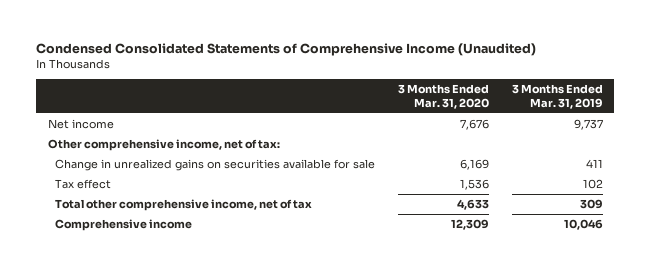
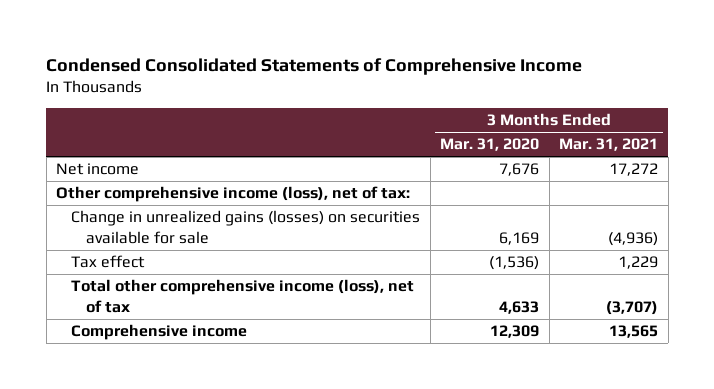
[36,43,537,57] Condensed Consolidated Statements of Comprehensive Income (Unaudited) -> [46,57,583,75] Condensed Consolidated Statements of Comprehensive Income
[511,84,603,109] 3 Months Ended Mar. 31, 2019 -> none
none -> [559,138,659,152] Mar. 31, 2021
[47,138,280,151] Other comprehensive income, net of tax: -> [56,186,411,203] Other comprehensive income (loss), net of tax:
[55,158,376,171] Change in unrealized gains on securities available for sale -> [71,210,421,244] Change in unrealized gains (losses) on securities available for sale
[460,178,490,190] 1,536 -> [489,256,540,271] (1,536)
[55,198,313,211] Total other comprehensive income, net of tax -> [71,279,415,313] Total other comprehensive income (loss), net of tax

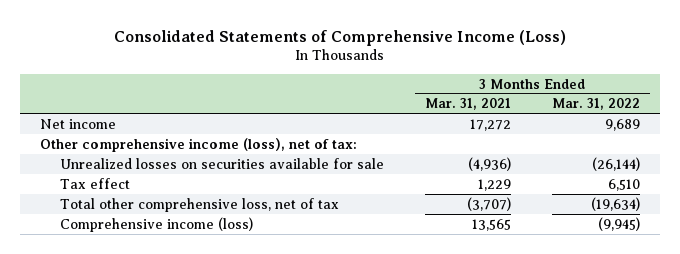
[46,57,583,75] Condensed Consolidated Statements of Comprehensive Income -> [113,29,566,46] Consolidated Statements of Comprehensive Income (Loss)
[440,138,540,152] Mar. 31, 2020 -> none
none -> [551,98,640,111] Mar. 31, 2022
[71,210,421,244] Change in unrealized gains (losses) on securities available for sale -> [60,157,385,169] Unrealized losses on securities available for sale
[71,279,415,313] Total other comprehensive income (loss), net of tax -> [60,197,340,212] Total other comprehensive loss, net of tax
[71,324,248,341] Comprehensive income -> [60,216,254,232] Comprehensive income (loss)

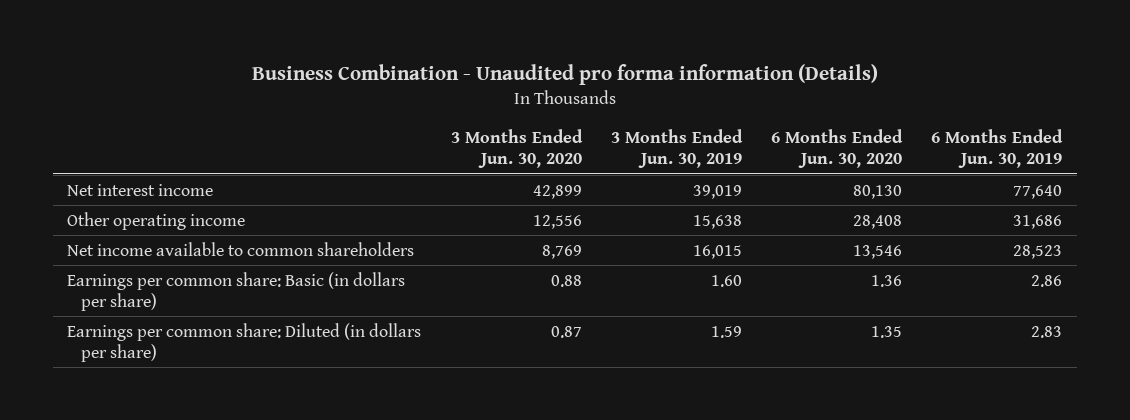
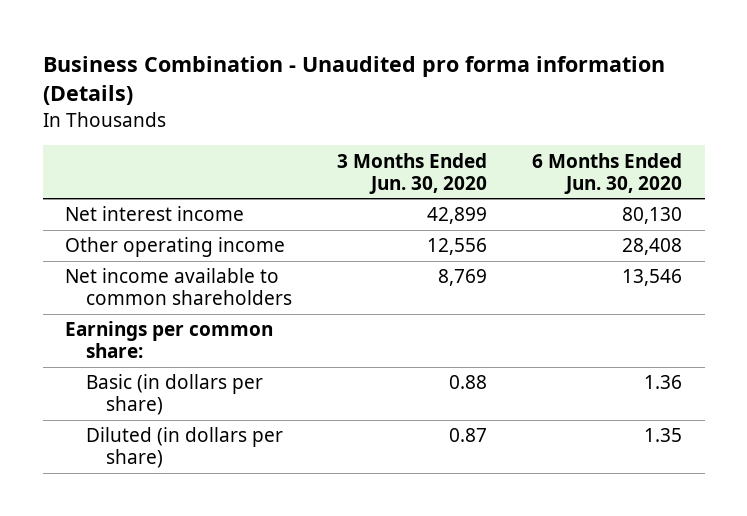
[610,129,743,169] 3 Months Ended Jun. 30, 2019 -> none
[931,129,1064,169] 6 Months Ended Jun. 30, 2019 -> none
none -> [65,321,274,359] Earnings per common share:
[67,271,406,311] Earnings per common share: Basic (in dollars per share) -> [85,374,263,416] Basic (in dollars per share)
[67,322,422,362] Earnings per common share: Diluted (in dollars per share) -> [85,427,283,469] Diluted (in dollars per share)

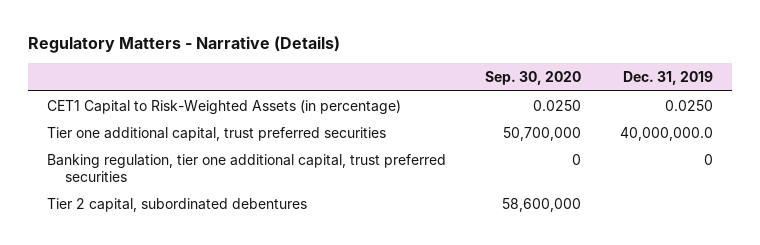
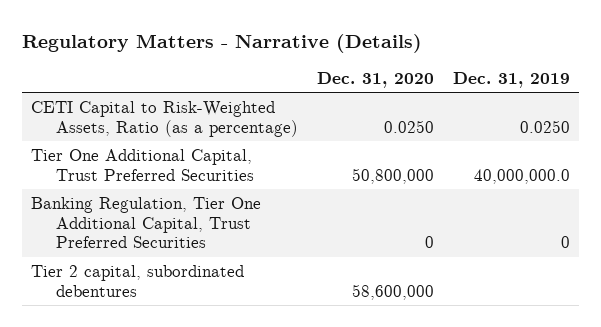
[484,70,581,85] Sep. 30, 2020 -> none
none -> [316,71,434,88] Dec. 31, 2020
[47,99,402,114] CET1 Capital to Risk-Weighted Assets (in percentage) -> [31,100,299,137] CETI Capital to Risk-Weighted Assets, Ratio (as a percentage)
[47,126,387,141] Tier one additional capital, trust preferred securities -> [31,148,255,181] Tier One Additional Capital, Trust Preferred Securities
[47,153,447,182] Banking regulation, tier one additional capital, trust preferred securities -> [31,196,262,249] Banking Regulation, Tier One Additional Capital, Trust Preferred Securities

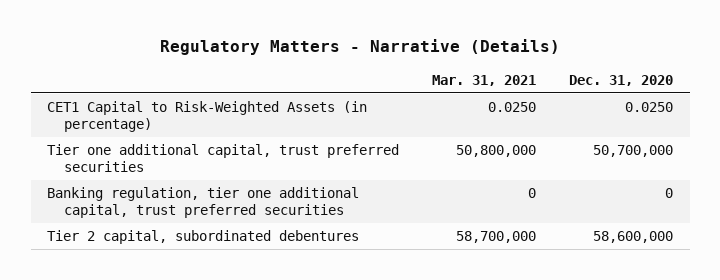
[452,71,570,88] Dec. 31, 2019 -> none
none -> [432,74,537,86] Mar. 31, 2021
[31,100,299,137] CETI Capital to Risk-Weighted Assets, Ratio (as a percentage) -> [47,101,368,132] CET1 Capital to Risk-Weighted Assets (in percentage)
[31,148,255,181] Tier One Additional Capital, Trust Preferred Securities -> [47,144,400,172] Tier one additional capital, trust preferred securities
[351,167,434,184] 50,800,000 -> [593,145,674,158] 50,700,000
[31,196,262,249] Banking Regulation, Tier One Additional Capital, Trust Preferred Securities -> [47,187,360,218] Banking regulation, tier one additional capital, trust preferred securities

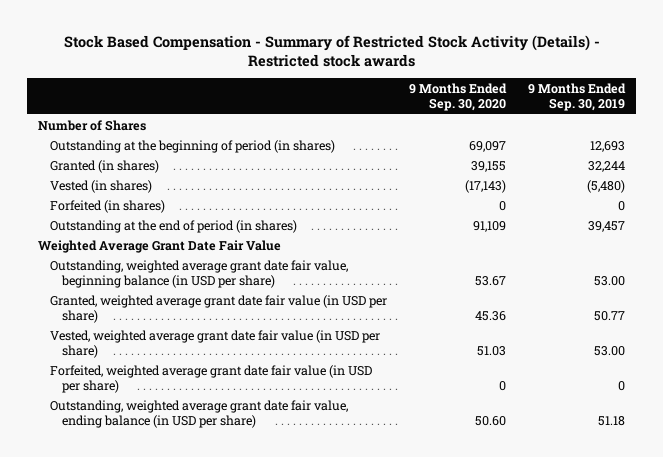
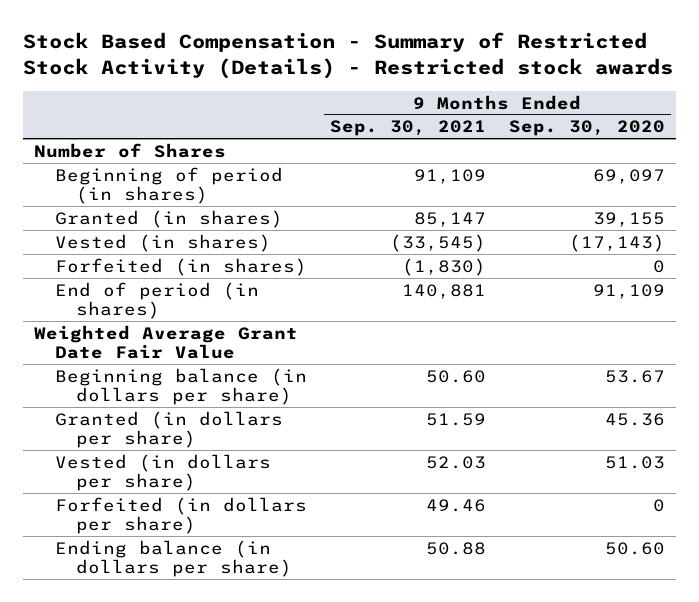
[528,83,627,112] 9 Months Ended Sep. 30, 2019 -> none
none -> [329,120,486,137] Sep. 30, 2021
[50,139,336,153] Outstanding at the beginning of period (in shares) -> [55,166,284,205] Beginning of period (in shares)
[50,219,298,233] Outstanding at the end of period (in shares) -> [55,281,260,320] End of period (in shares)
[50,259,349,288] Outstanding, weighted average grant date fair value, beginning balance (in USD per share) -> [55,367,308,406] Beginning balance (in dollars per share)
[50,294,388,323] Granted, weighted average grant date fair value (in USD per share) -> [55,410,284,449] Granted (in dollars per share)
[50,329,381,358] Vested, weighted average grant date fair value (in USD per share) -> [55,453,272,492] Vested (in dollars per share)
[50,364,373,393] Forfeited, weighted average grant date fair value (in USD per share) -> [55,496,308,535] Forfeited (in dollars per share)
[50,399,349,428] Outstanding, weighted average grant date fair value, ending balance (in USD per share) -> [55,539,293,578] Ending balance (in dollars per share)

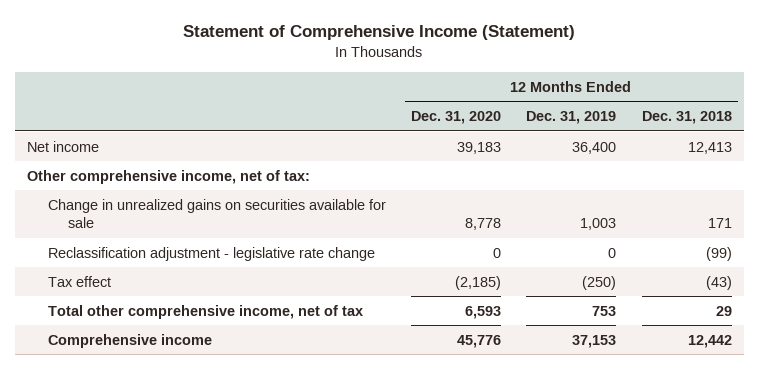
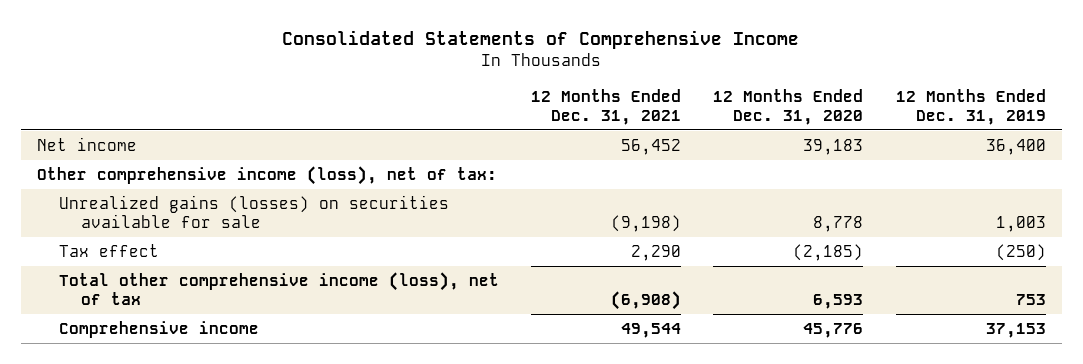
[183,25,576,41] Statement of Comprehensive Income (Statement) -> [282,30,800,50] Consolidated Statements of Comprehensive Income
[641,111,732,125] Dec. 31, 2018 -> none
none -> [531,88,682,125] 12 Months Ended Dec. 31, 2021
[47,246,375,261] Reclassification adjustment - legislative rate change -> none
[27,169,311,184] Other comprehensive income, net of tax: -> [36,165,497,185] Other comprehensive income (loss), net of tax:
[47,198,386,228] Change in unrealized gains on securities available for sale -> [59,194,450,229] Unrealized gains (losses) on securities available for sale
[47,304,363,319] Total other comprehensive income, net of tax -> [59,271,500,306] Total other comprehensive income (loss), net of tax

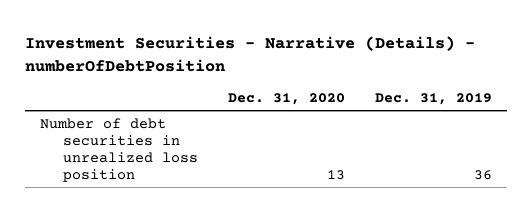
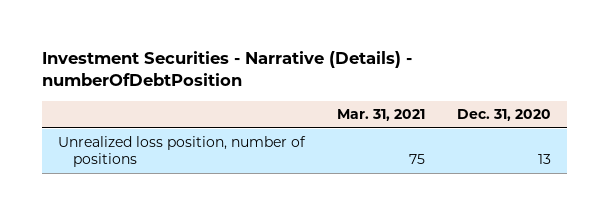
[374,93,492,106] Dec. 31, 2019 -> none
none -> [336,109,425,122] Mar. 31, 2021
[39,117,198,182] Number of debt securities in unrealized loss position -> [58,136,307,168] Unrealized loss position, number of positions

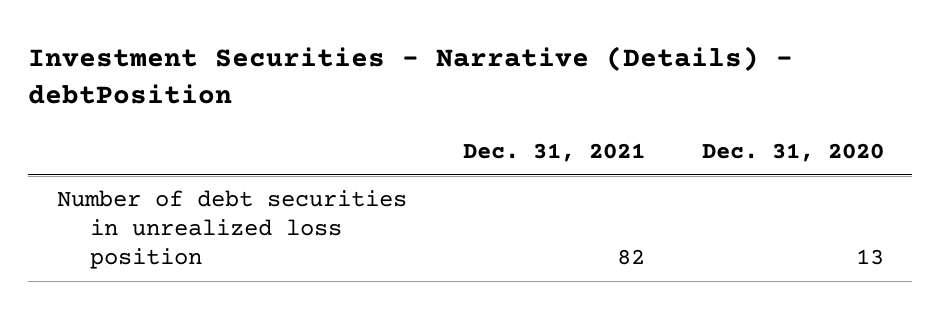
[42,51,413,87] Investment Securities - Narrative (Details) - numberOfDebtPosition -> [28,45,794,105] Investment Securities - Narrative (Details) - debtPosition
[336,109,425,122] Mar. 31, 2021 -> none
none -> [463,143,646,163] Dec. 31, 2021
[58,136,307,168] Unrealized loss position, number of positions -> [56,190,407,270] Number of debt securities in unrealized loss position

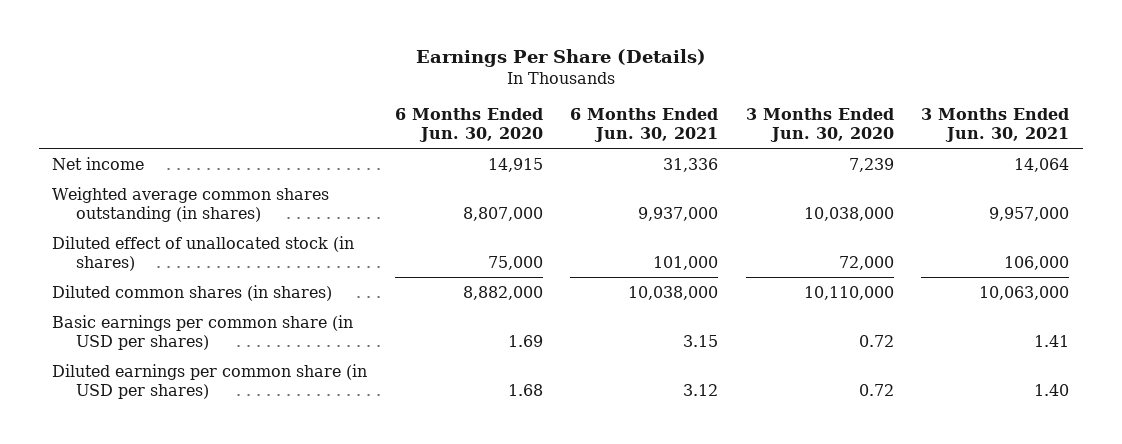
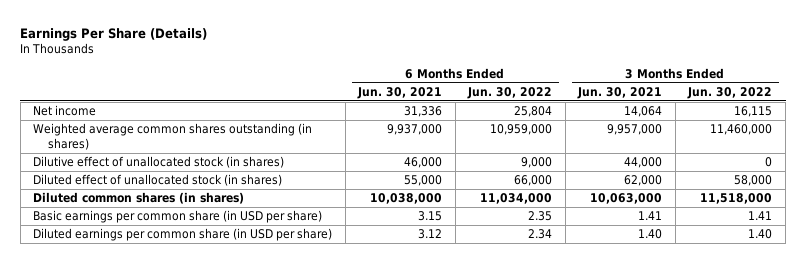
[394,107,543,142] 6 Months Ended Jun. 30, 2020 -> none
[745,107,894,142] 3 Months Ended Jun. 30, 2020 -> none
none -> [467,86,553,99] Jun. 30, 2022
none -> [687,86,773,99] Jun. 30, 2022
none -> [33,156,285,169] Dilutive effect of unallocated stock (in shares)
[653,255,719,270] 101,000 -> [404,175,443,187] 55,000
[1004,255,1070,270] 106,000 -> [624,175,663,187] 62,000
[52,314,354,350] Basic earnings per common share (in USD per shares) -> [33,210,323,224] Basic earnings per common share (in USD per share)
[52,363,368,399] Diluted earnings per common share (in USD per shares) -> [33,228,333,242] Diluted earnings per common share (in USD per share)

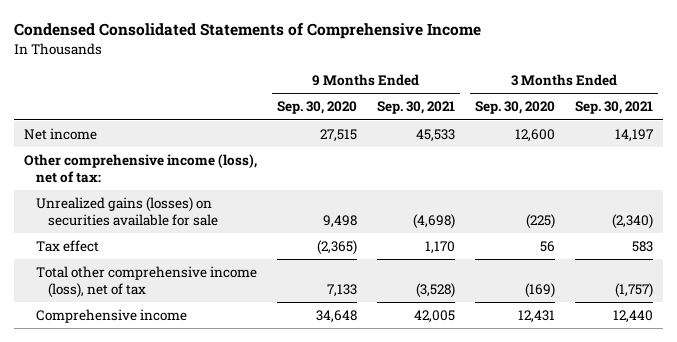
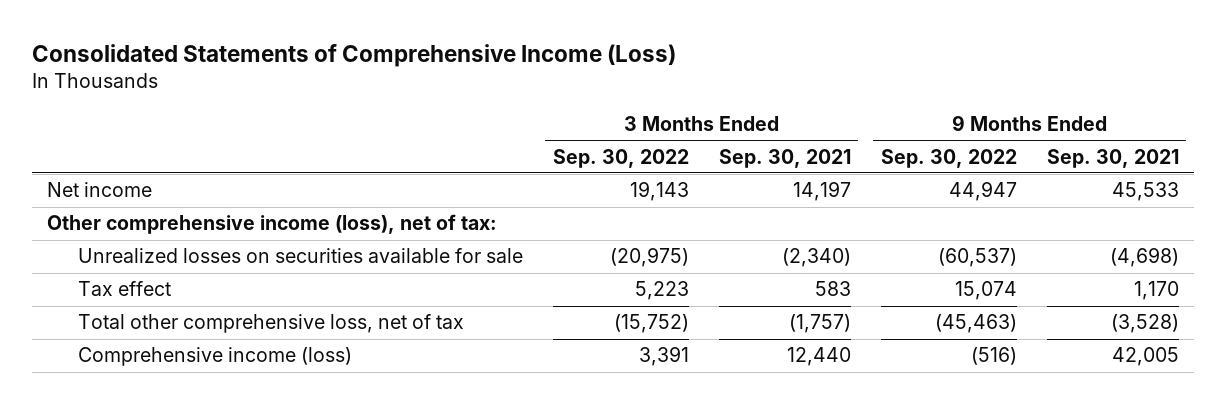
[14,23,482,40] Condensed Consolidated Statements of Comprehensive Income -> [32,44,677,68] Consolidated Statements of Comprehensive Income (Loss)
[277,101,358,115] Sep. 30, 2020 -> none
[475,101,556,115] Sep. 30, 2020 -> none
none -> [552,148,689,168] Sep. 30, 2022
none -> [880,148,1017,168] Sep. 30, 2022
[35,197,218,227] Unrealized gains (losses) on securities available for sale -> [77,248,523,264] Unrealized losses on securities available for sale
[35,266,257,299] Total other comprehensive income (loss), net of tax -> [77,314,464,334] Total other comprehensive loss, net of tax
[35,309,187,324] Comprehensive income -> [77,347,352,367] Comprehensive income (loss)

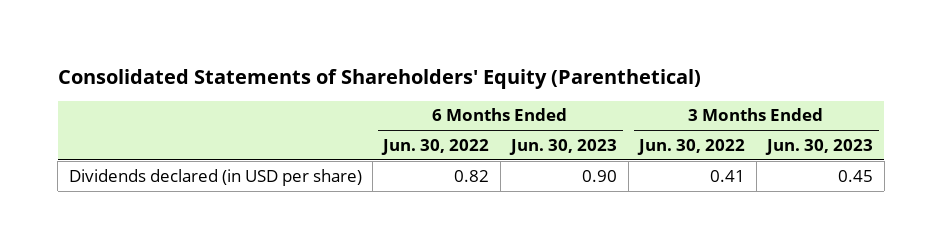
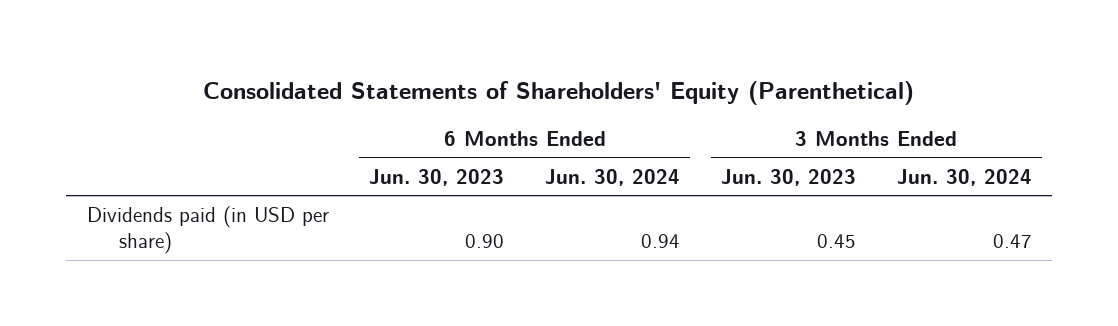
[381,138,490,155] Jun. 30, 2022 -> none
[637,138,746,155] Jun. 30, 2022 -> none
none -> [545,168,681,186] Jun. 30, 2024
none -> [896,168,1032,186] Jun. 30, 2024
[68,168,362,186] Dividends declared (in USD per share) -> [86,206,329,255] Dividends paid (in USD per share)

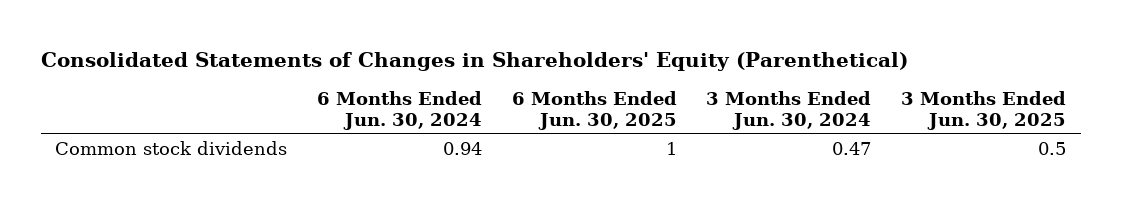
[203,80,915,105] Consolidated Statements of Shareholders' Equity (Parenthetical) -> [40,52,908,72] Consolidated Statements of Changes in Shareholders' Equity (Parenthetical)
[369,168,505,186] Jun. 30, 2023 -> none
[720,168,856,186] Jun. 30, 2023 -> none
none -> [511,90,677,131] 6 Months Ended Jun. 30, 2025
none -> [901,90,1067,131] 3 Months Ended Jun. 30, 2025
[86,206,329,255] Dividends paid (in USD per share) -> [55,141,288,156] Common stock dividends

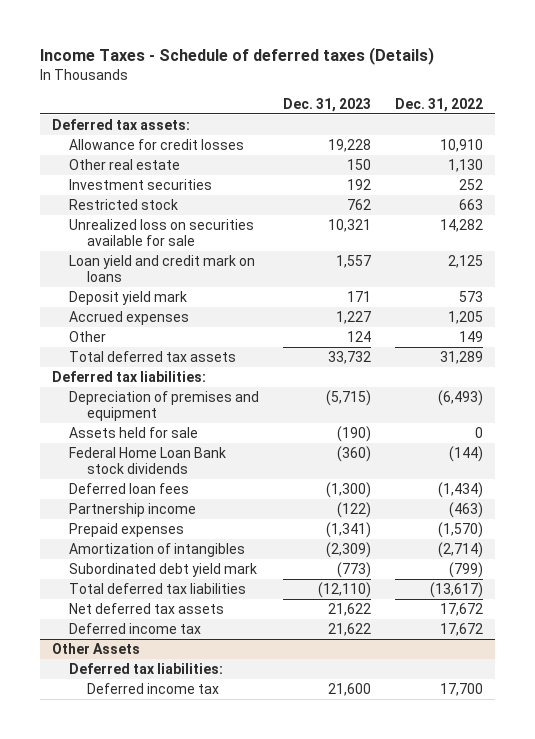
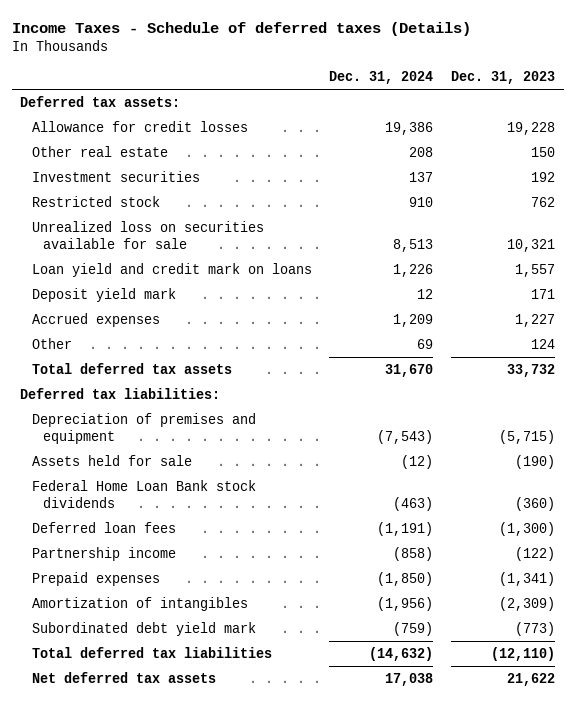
[395,97,484,112] Dec. 31, 2022 -> none
none -> [329,71,434,85] Dec. 31, 2024
[69,622,202,634] Deferred income tax -> none
[51,642,140,654] Other Assets -> none
[69,662,224,674] Deferred tax liabilities: -> none
[86,682,219,694] Deferred income tax -> none

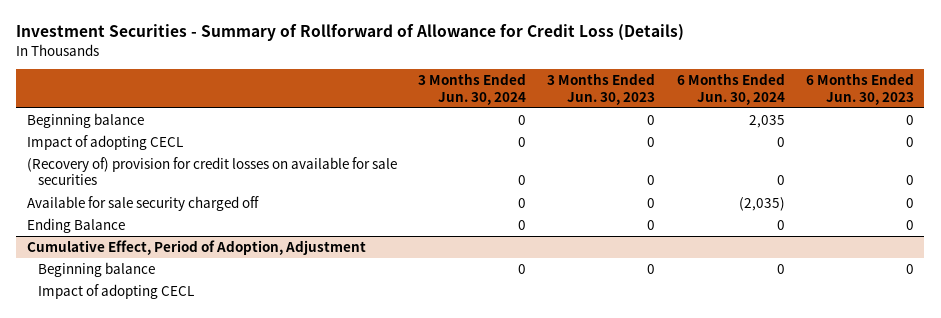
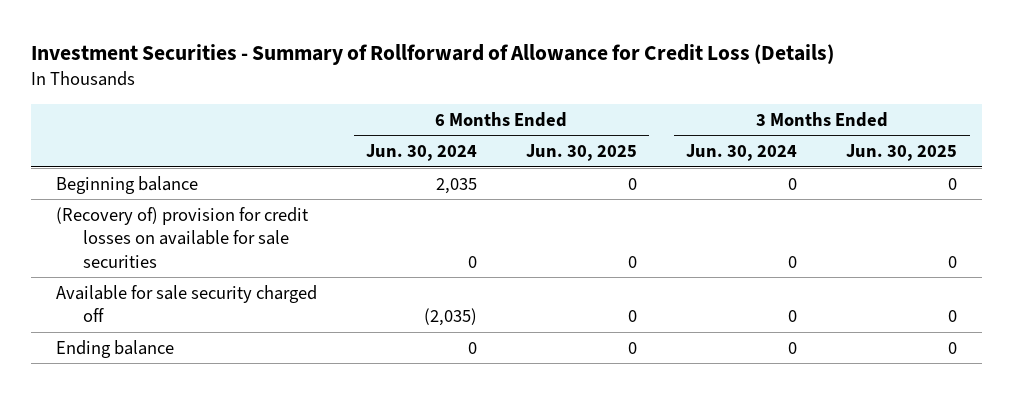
[547,73,656,105] 3 Months Ended Jun. 30, 2023 -> none
[805,73,914,105] 6 Months Ended Jun. 30, 2023 -> none
none -> [526,144,638,162] Jun. 30, 2025
none -> [846,144,958,162] Jun. 30, 2025
[27,135,184,151] Impact of adopting CECL -> none
[27,240,367,256] Cumulative Effect, Period of Adoption, Adjustment -> none
[37,262,155,278] Beginning balance -> none
[37,284,194,300] Impact of adopting CECL -> none
[27,218,126,234] Ending Balance -> [55,339,174,358] Ending balance

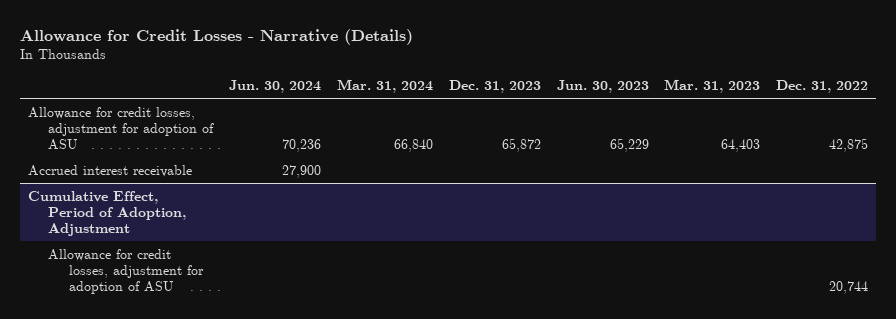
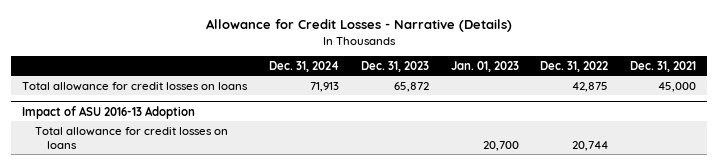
[229,79,322,93] Jun. 30, 2024 -> none
[336,78,433,93] Mar. 31, 2024 -> none
[556,79,649,93] Jun. 30, 2023 -> none
[664,78,761,93] Mar. 31, 2023 -> none
none -> [268,60,339,72] Dec. 31, 2024
none -> [450,60,519,72] Jan. 01, 2023
none -> [630,60,697,72] Dec. 31, 2021
[27,164,192,177] Accrued interest receivable -> none
[27,106,215,150] Allowance for credit losses, adjustment for adoption of ASU -> [22,81,249,91] Total allowance for credit losses on loans
[27,190,187,236] Cumulative Effect, Period of Adoption, Adjustment -> [22,105,196,119] Impact of ASU 2016-13 Adoption
[48,248,204,294] Allowance for credit losses, adjustment for adoption of ASU -> [34,126,228,149] Total allowance for credit losses on loans

